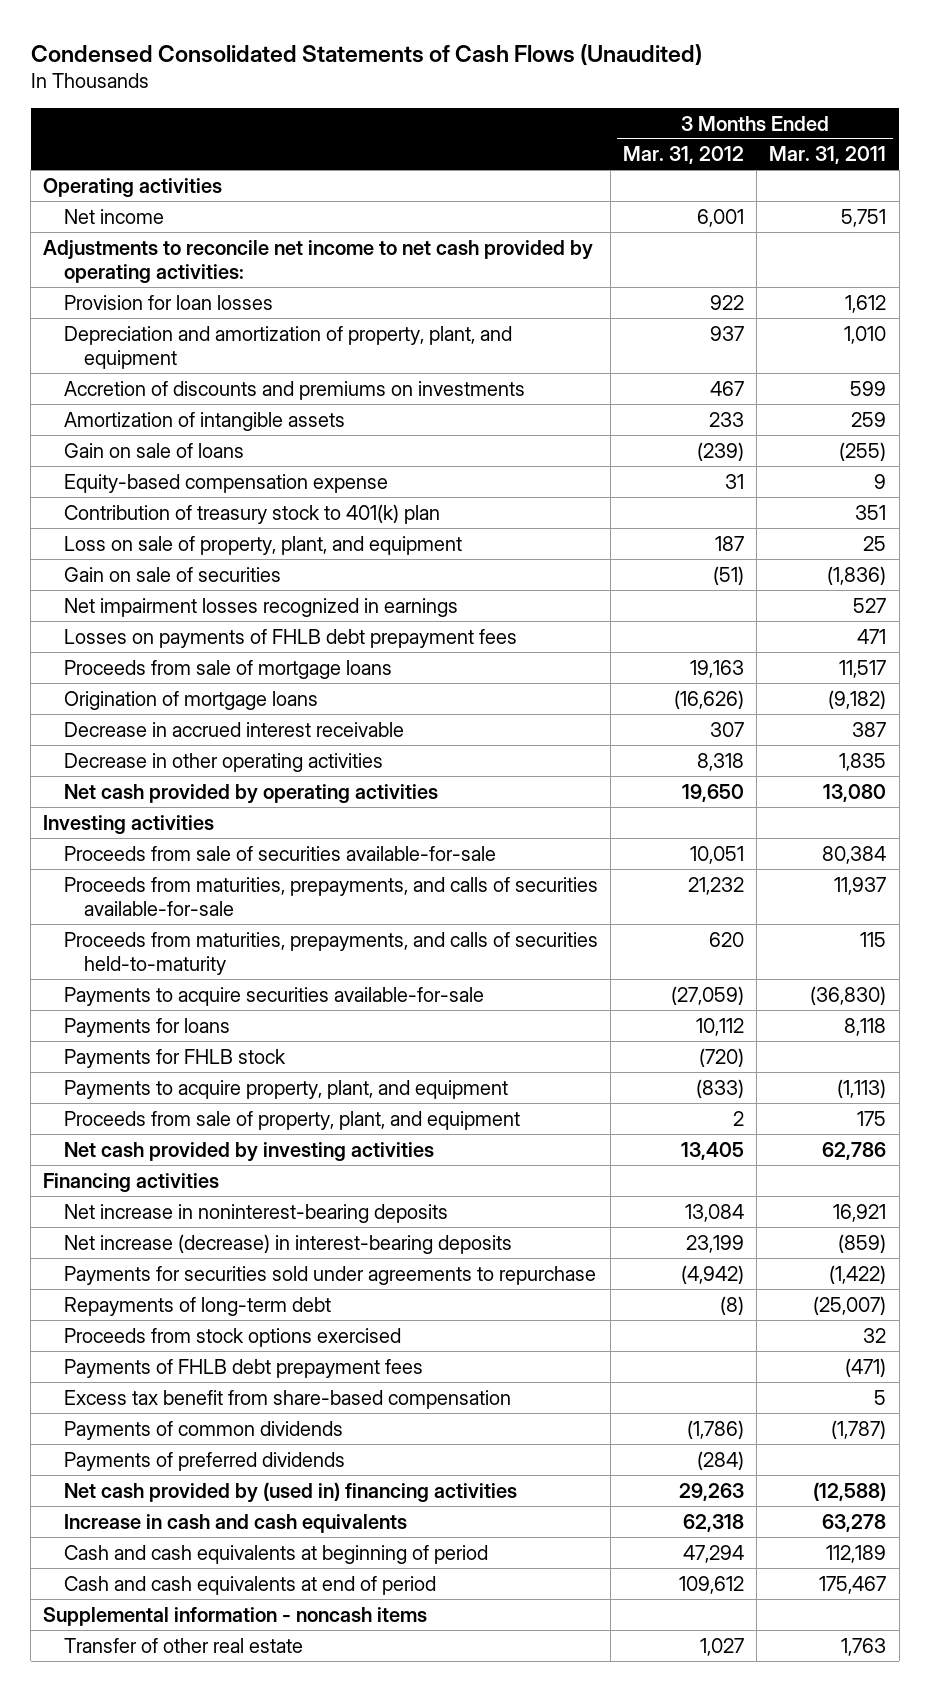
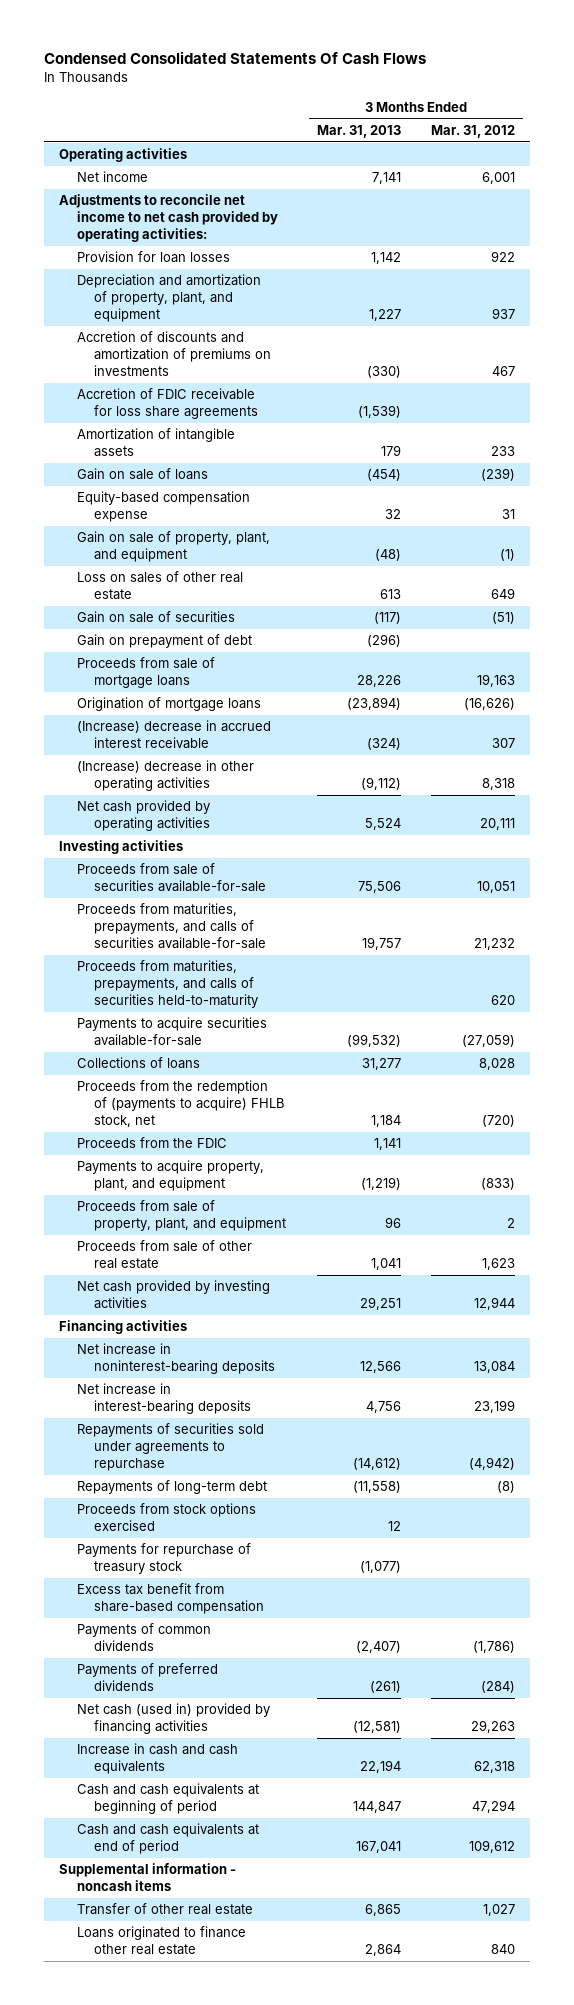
[30,43,702,65] Condensed Consolidated Statements of Cash Flows (Unaudited) -> [44,51,427,65] Condensed Consolidated Statements Of Cash Flows
[769,146,887,165] Mar. 31, 2011 -> none
none -> [316,124,401,138] Mar. 31, 2013
[63,380,525,400] Accretion of discounts and premiums on investments -> [76,331,272,377] Accretion of discounts and amortization of premiums on investments
none -> [76,388,259,420] Accretion of FDIC receivable for loss share agreements
[63,503,440,524] Contribution of treasury stock to 401(k) plan -> none
[63,535,462,555] Loss on sale of property, plant, and equipment -> [76,531,270,563] Gain on sale of property, plant, and equipment
[715,535,745,551] 187 -> [500,549,516,562] (1)
none -> [76,571,243,601] Loss on sales of other real estate
[63,597,458,617] Net impairment losses recognized in earnings -> none
[63,628,517,648] Losses on payments of FHLB debt prepayment fees -> [76,634,252,649] Gain on prepayment of debt
[63,721,404,737] Decrease in accrued interest receivable -> [76,720,271,750] (Increase) decrease in accrued interest receivable
[63,752,383,772] Decrease in other operating activities -> [76,760,254,792] (Increase) decrease in other operating activities
[682,783,745,802] 19,650 -> [480,818,516,831] 20,111
[63,1017,230,1037] Payments for loans -> [76,1057,200,1070] Collections of loans
[696,1017,745,1036] 10,112 -> [479,1058,516,1071] 8,028
[63,1048,286,1068] Payments for FHLB stock -> [76,1080,286,1128] Proceeds from the redemption of (payments to acquire) FHLB stock, net
none -> [76,1137,227,1149] Proceeds from the FDIC
none -> [76,1240,252,1270] Proceeds from sale of other real estate
[681,1141,745,1160] 13,405 -> [474,1297,516,1311] 12,944
[63,1233,512,1254] Net increase (decrease) in interest-bearing deposits -> [76,1383,252,1415] Net increase in interest-bearing deposits
[63,1265,596,1285] Payments for securities sold under agreements to repurchase -> [76,1423,264,1472] Repayments of securities sold under agreements to repurchase
[63,1358,423,1378] Payments of FHLB debt prepayment fees -> none
none -> [76,1543,251,1575] Payments for repurchase of treasury stock
[63,1481,517,1503] Net cash provided by (used in) financing activities -> [76,1703,270,1735] Net cash (used in) provided by financing activities
none -> [76,1926,246,1956] Loans originated to finance other real estate

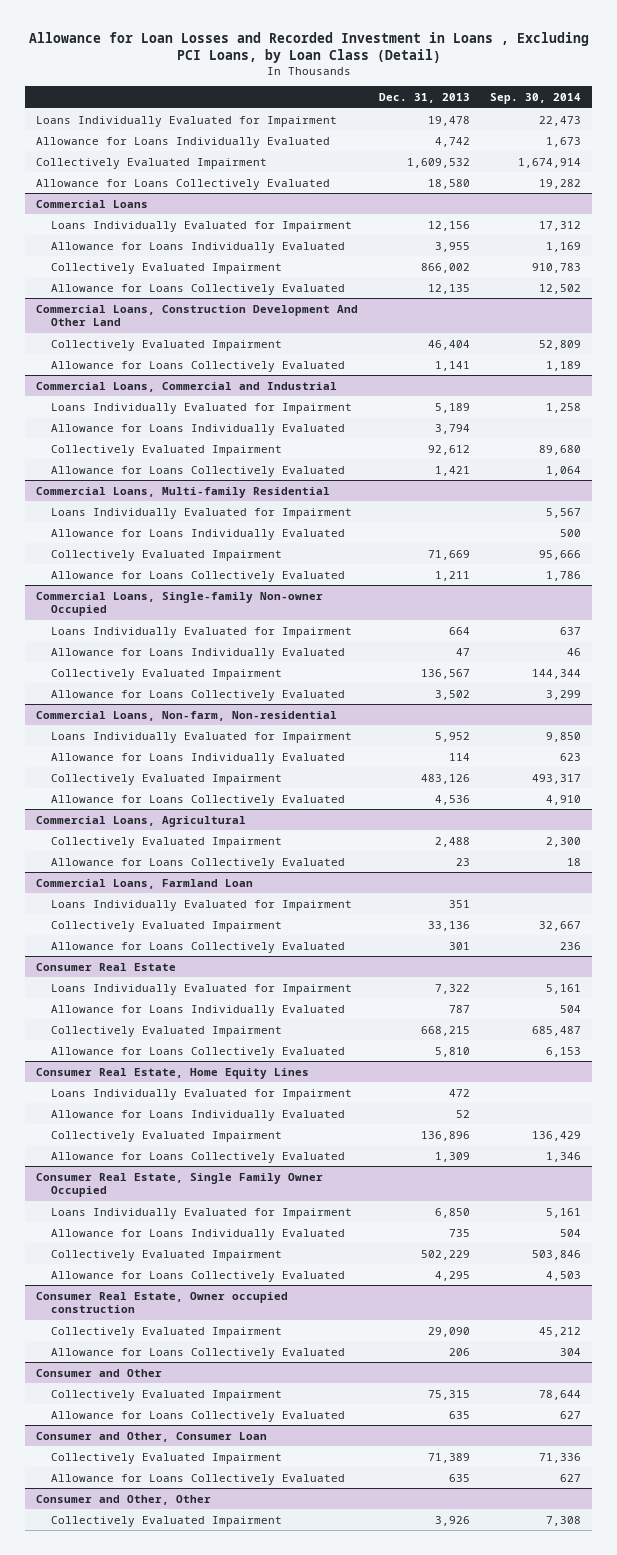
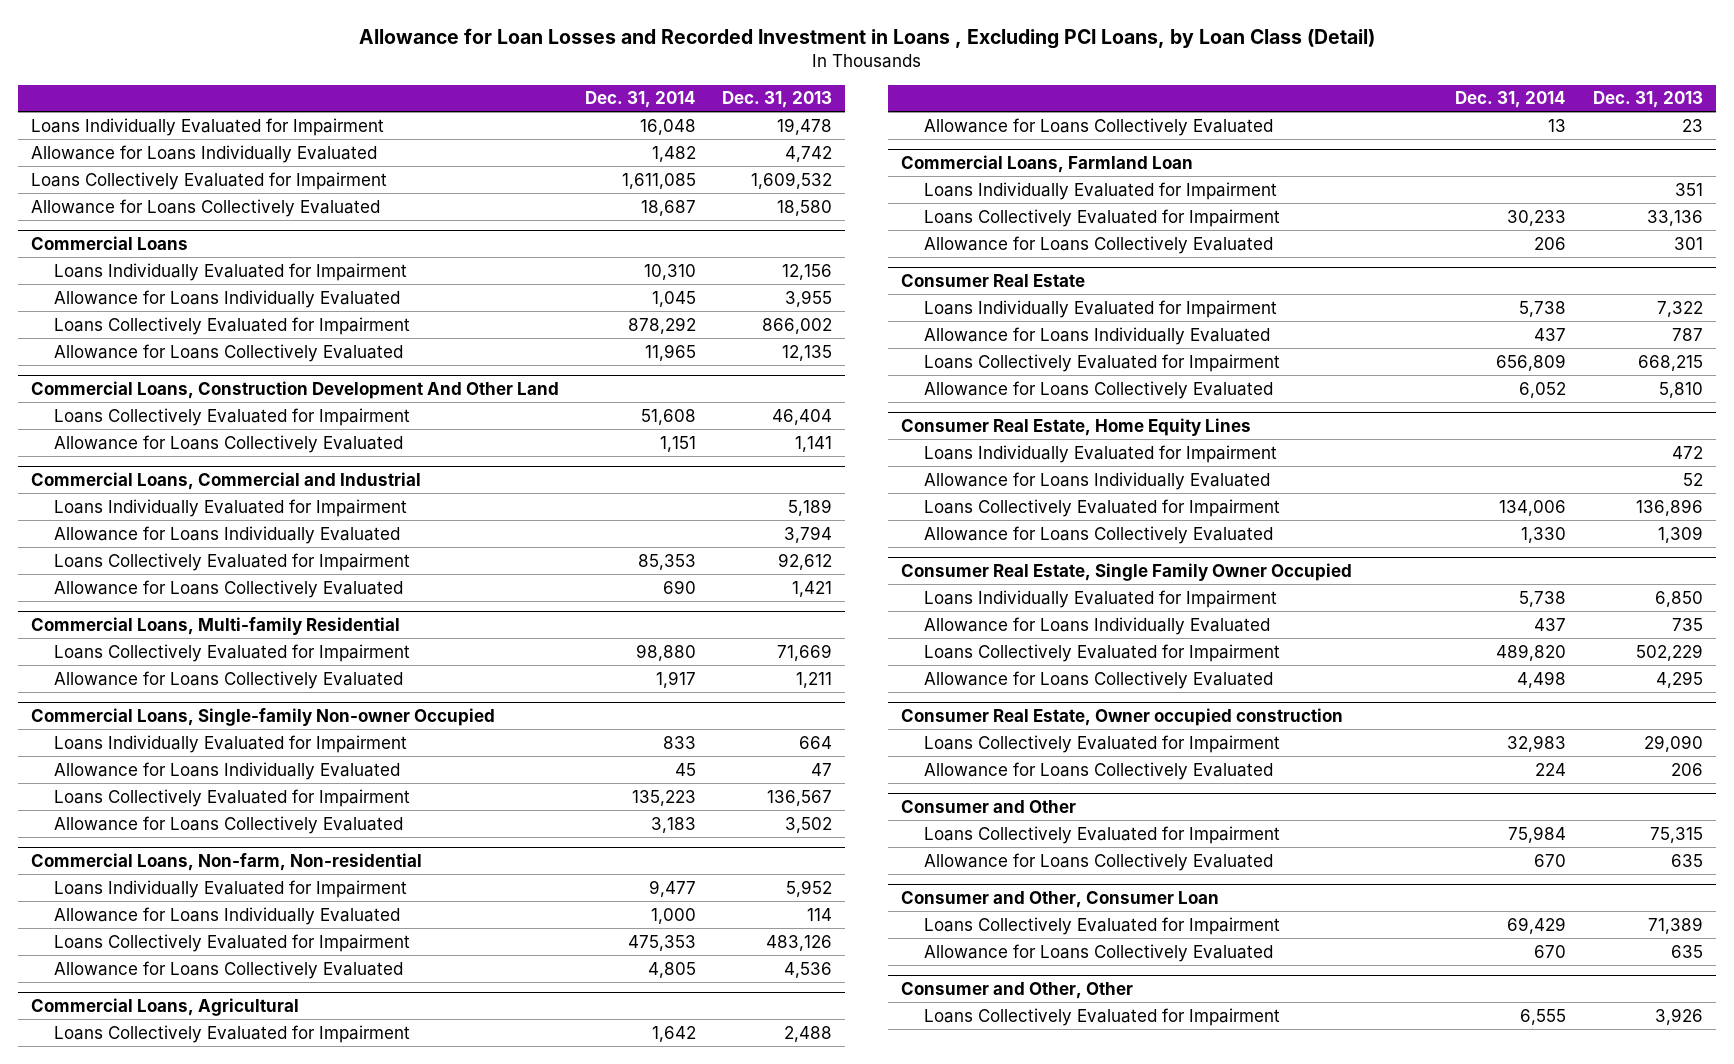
[490,92,582,104] Sep. 30, 2014 -> none
none -> [585,91,697,109] Dec. 31, 2014
[35,157,267,169] Collectively Evaluated Impairment -> [30,171,387,190] Loans Collectively Evaluated for Impairment
[50,262,282,274] Collectively Evaluated Impairment -> [53,316,410,335] Loans Collectively Evaluated for Impairment
[50,339,282,351] Collectively Evaluated Impairment -> [53,407,410,426] Loans Collectively Evaluated for Impairment
[50,444,282,456] Collectively Evaluated Impairment -> [53,552,410,571] Loans Collectively Evaluated for Impairment
[50,507,352,519] Loans Individually Evaluated for Impairment -> none
[50,528,345,540] Allowance for Loans Individually Evaluated -> none
[50,549,282,561] Collectively Evaluated Impairment -> [53,643,410,662] Loans Collectively Evaluated for Impairment
[50,668,282,680] Collectively Evaluated Impairment -> [53,788,410,807] Loans Collectively Evaluated for Impairment
[50,773,282,785] Collectively Evaluated Impairment -> [53,933,410,952] Loans Collectively Evaluated for Impairment
[50,836,282,848] Collectively Evaluated Impairment -> [53,1024,410,1043] Loans Collectively Evaluated for Impairment
[50,920,282,932] Collectively Evaluated Impairment -> [924,208,1281,227] Loans Collectively Evaluated for Impairment
[50,1025,282,1037] Collectively Evaluated Impairment -> [924,353,1281,372] Loans Collectively Evaluated for Impairment
[50,1130,282,1142] Collectively Evaluated Impairment -> [924,498,1281,517] Loans Collectively Evaluated for Impairment
[50,1249,282,1261] Collectively Evaluated Impairment -> [924,643,1281,662] Loans Collectively Evaluated for Impairment
[50,1326,282,1338] Collectively Evaluated Impairment -> [924,734,1281,753] Loans Collectively Evaluated for Impairment
[50,1389,282,1401] Collectively Evaluated Impairment -> [924,825,1281,844] Loans Collectively Evaluated for Impairment
[50,1452,282,1464] Collectively Evaluated Impairment -> [924,916,1281,935] Loans Collectively Evaluated for Impairment
[50,1515,282,1527] Collectively Evaluated Impairment -> [924,1007,1281,1026] Loans Collectively Evaluated for Impairment

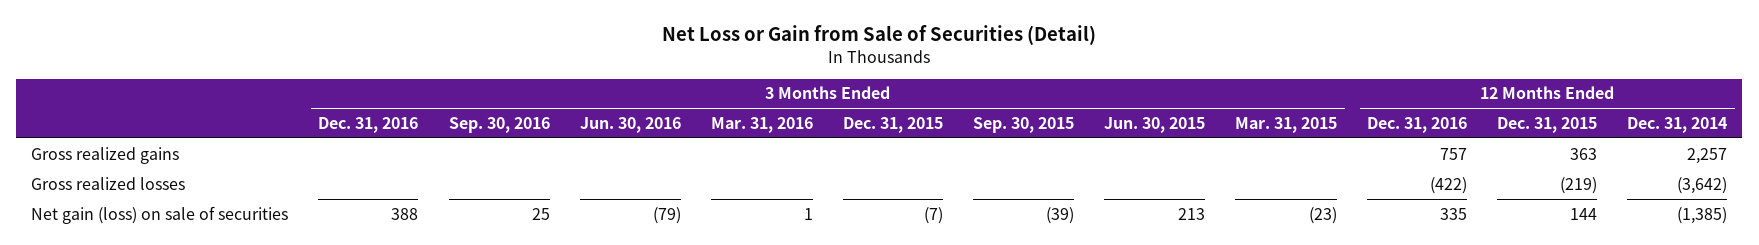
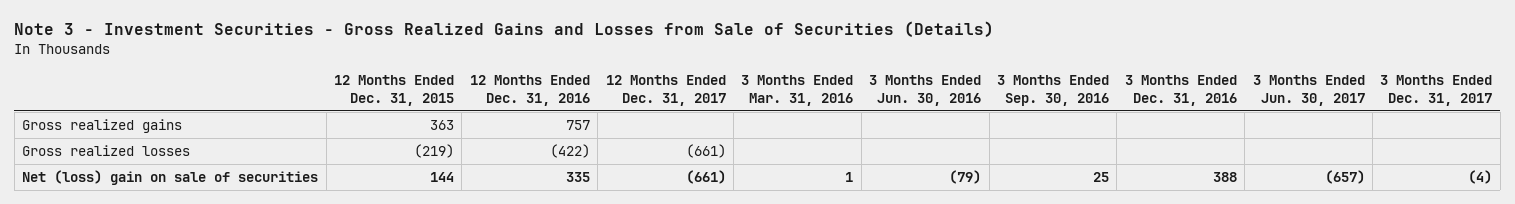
[662,25,1097,46] Net Loss or Gain from Sale of Securities (Detail) -> [14,21,995,38] Note 3 - Investment Securities - Gross Realized Gains and Losses from Sale of Securities (Details)
[842,116,943,133] Dec. 31, 2015 -> none
[972,116,1074,133] Sep. 30, 2015 -> none
[1103,116,1205,133] Jun. 30, 2015 -> none
[1235,116,1338,133] Mar. 31, 2015 -> none
[1627,116,1728,133] Dec. 31, 2014 -> none
none -> [605,75,726,106] 12 Months Ended Dec. 31, 2017
none -> [1252,75,1365,106] 3 Months Ended Jun. 30, 2017
none -> [1380,75,1493,106] 3 Months Ended Dec. 31, 2017
[31,205,289,224] Net gain (loss) on sale of securities -> [22,170,319,186] Net (loss) gain on sale of securities

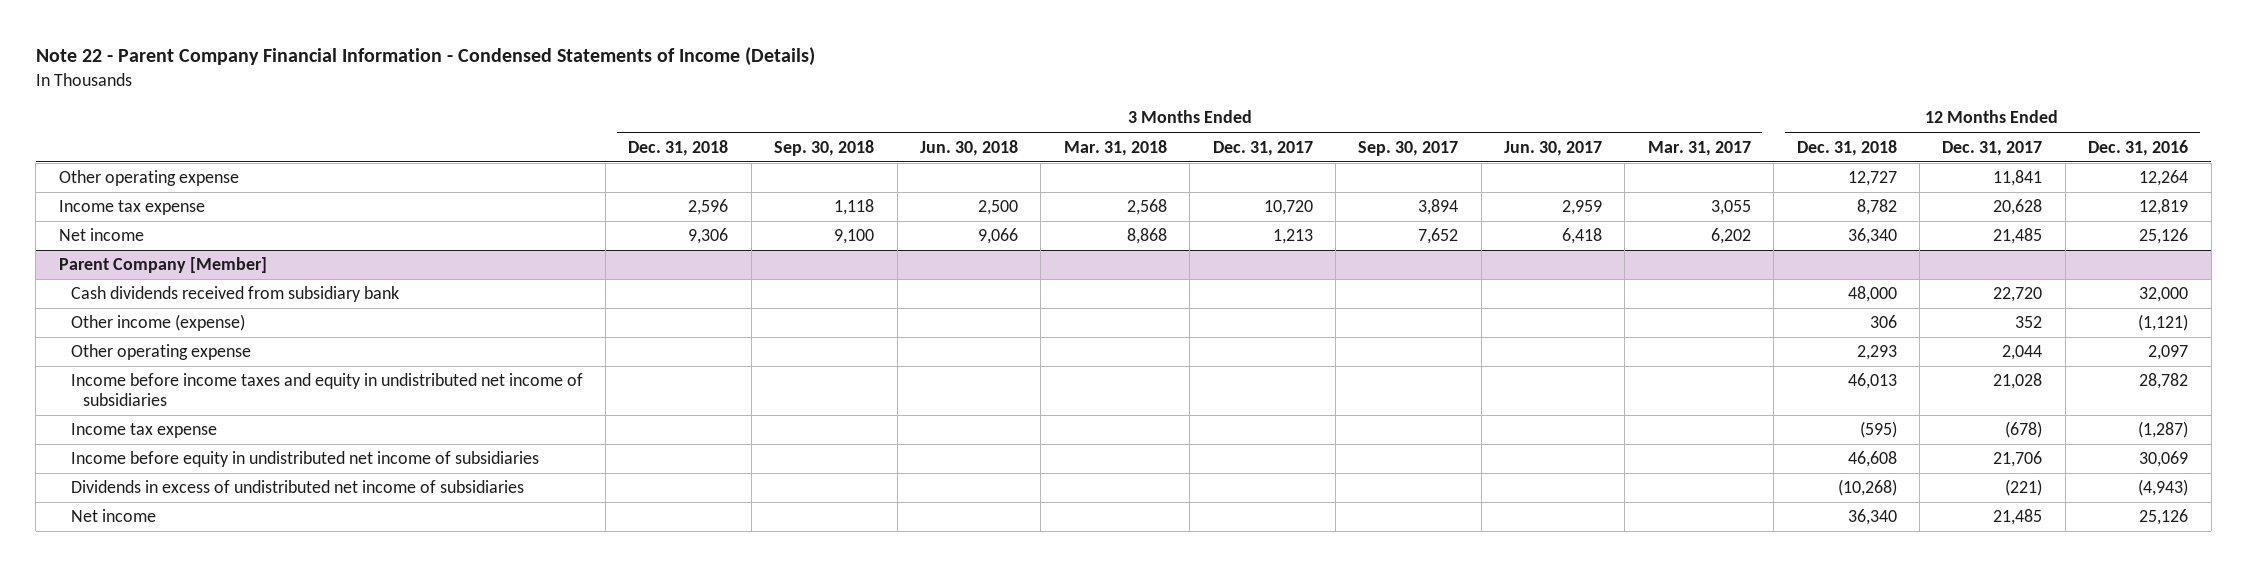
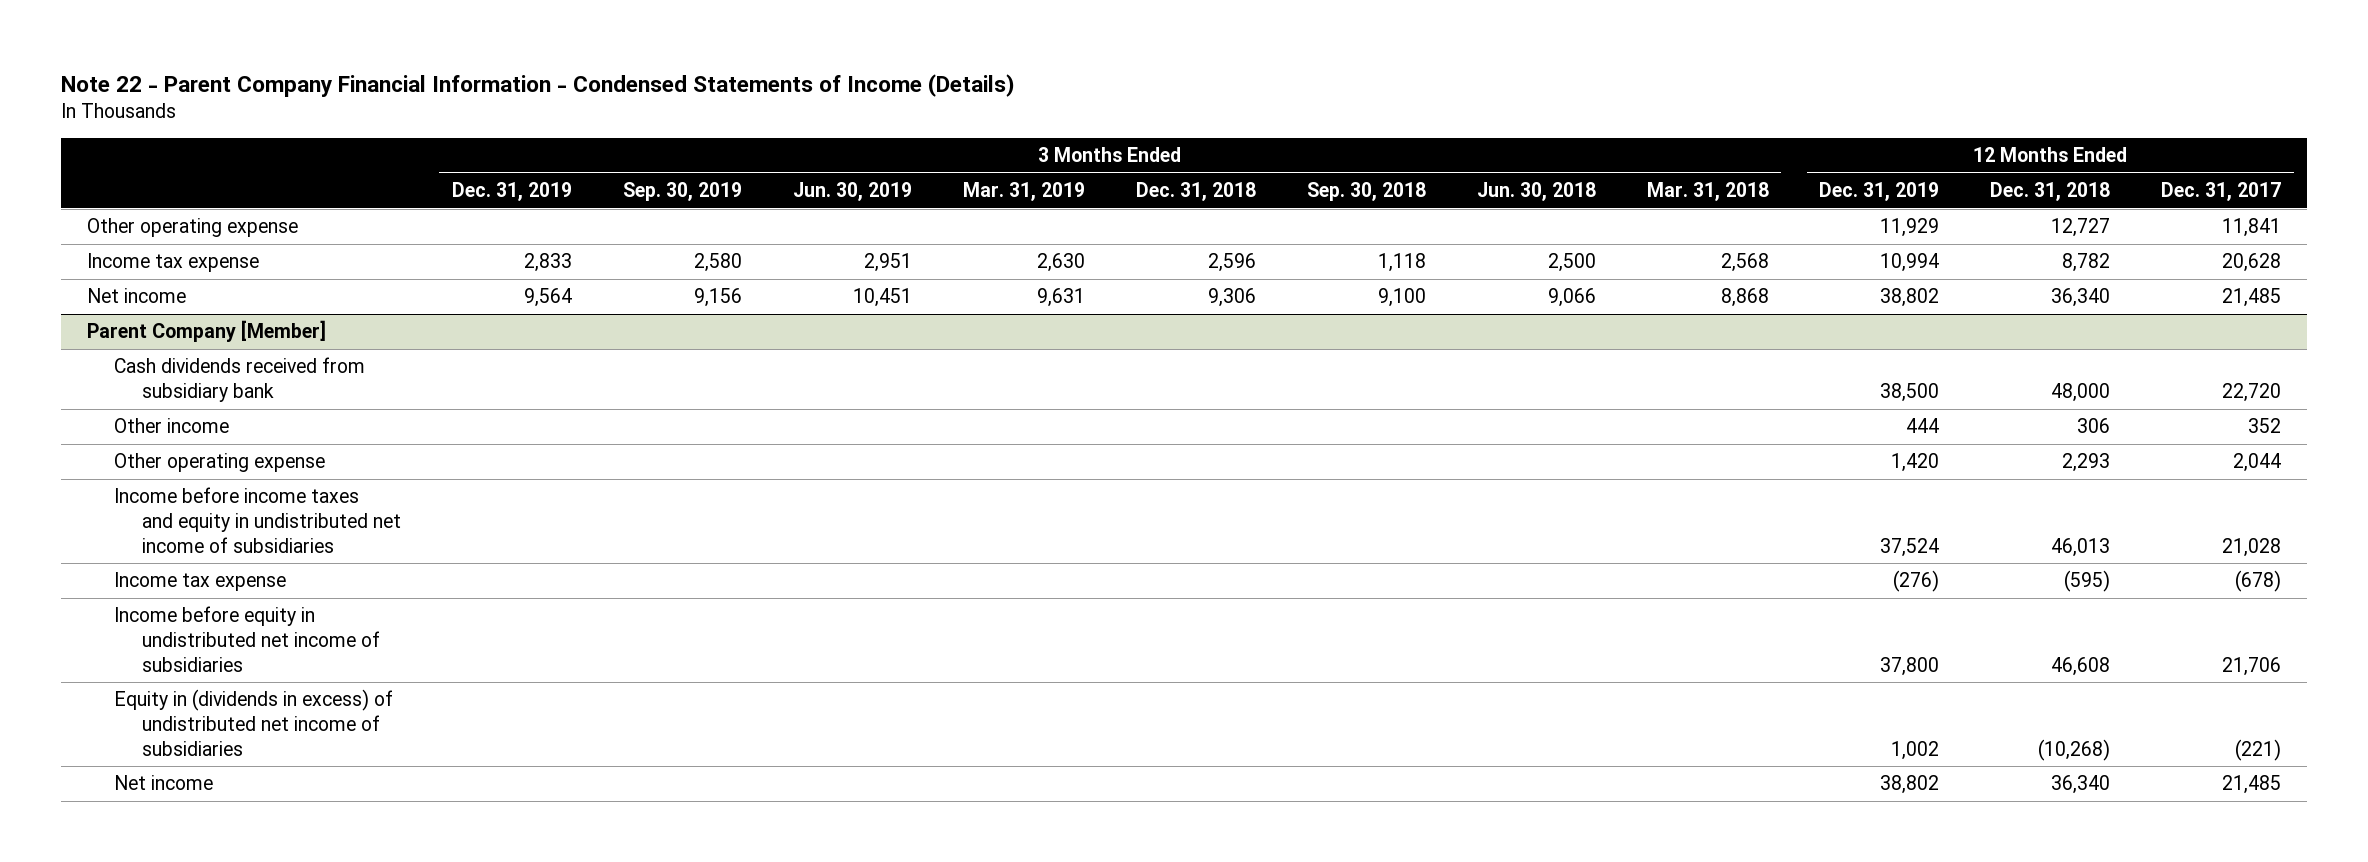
[1212,140,1313,156] Dec. 31, 2017 -> none
[1358,140,1459,156] Sep. 30, 2017 -> none
[1504,140,1603,156] Jun. 30, 2017 -> none
[1647,140,1751,156] Mar. 31, 2017 -> none
[2088,139,2189,156] Dec. 31, 2016 -> none
none -> [452,182,573,202] Dec. 31, 2019
none -> [622,182,742,202] Sep. 30, 2019
none -> [792,182,912,202] Jun. 30, 2019
none -> [962,182,1085,202] Mar. 31, 2019
none -> [1819,182,1940,202] Dec. 31, 2019
[70,314,245,332] Other income (expense) -> [114,418,230,434] Other income
[70,480,524,494] Dividends in excess of undistributed net income of subsidiaries -> [114,689,394,756] Equity in (dividends in excess) of undistributed net income of subsidiaries

